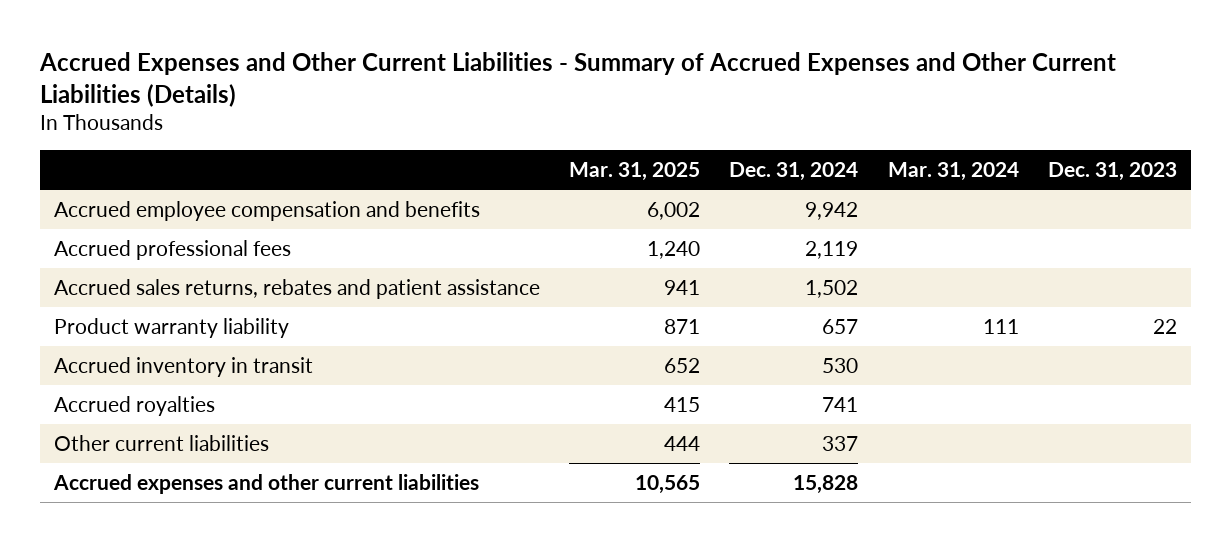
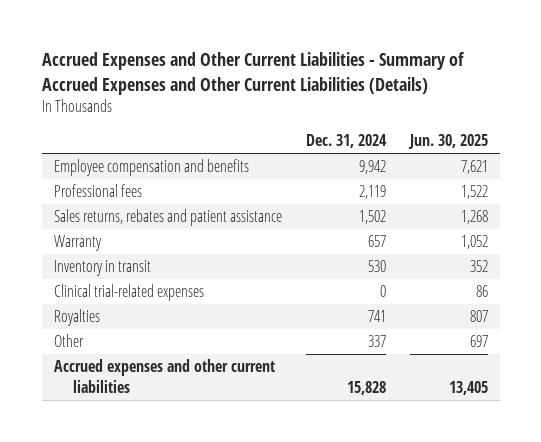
[569,162,701,182] Mar. 31, 2025 -> none
[887,162,1019,182] Mar. 31, 2024 -> none
[1047,162,1177,182] Dec. 31, 2023 -> none
none -> [407,134,488,150] Jun. 30, 2025
[54,200,481,221] Accrued employee compensation and benefits -> [53,159,249,177] Employee compensation and benefits
[54,239,292,260] Accrued professional fees -> [53,184,142,198] Professional fees
[54,278,541,299] Accrued sales returns, rebates and patient assistance -> [53,209,282,227] Sales returns, rebates and patient assistance
[54,317,290,338] Product warranty liability -> [53,235,102,252] Warranty
[54,356,314,377] Accrued inventory in transit -> [53,260,151,277] Inventory in transit
none -> [53,284,204,302] Clinical trial-related expenses
[54,395,216,416] Accrued royalties -> [53,309,100,327] Royalties
[54,434,270,451] Other current liabilities -> [53,334,84,348] Other

